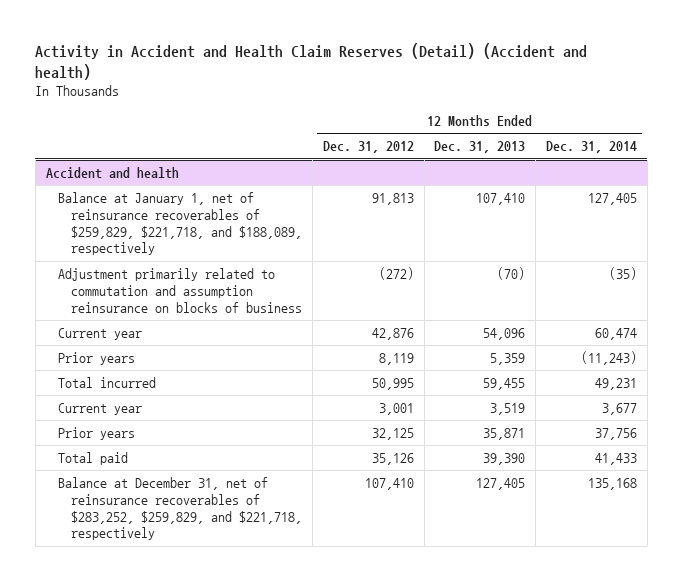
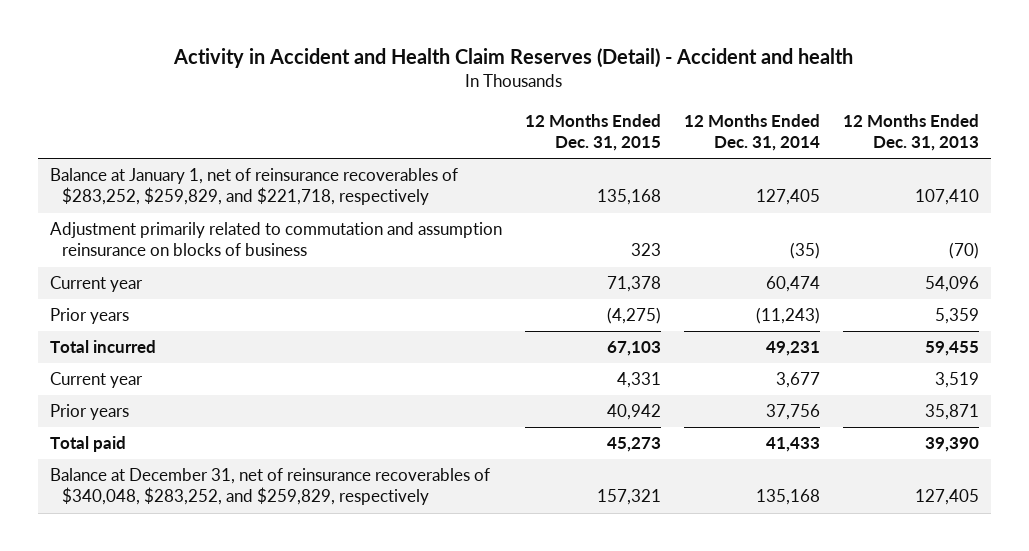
[35,42,588,80] Activity in Accident and Health Claim Reserves (Detail) (Accident and health) -> [173,48,854,69] Activity in Accident and Health Claim Reserves (Detail) - Accident and health
[322,141,414,154] Dec. 31, 2012 -> none
none -> [524,113,661,151] 12 Months Ended Dec. 31, 2015
[45,166,179,179] Accident and health -> none
[58,191,302,256] Balance at January 1, net of reinsurance recoverables of $259,829, $221,718, and $188,089, respectively -> [49,168,458,206] Balance at January 1, net of reinsurance recoverables of $283,252, $259,829, and $221,718, respectively
[58,476,302,541] Balance at December 31, net of reinsurance recoverables of $283,252, $259,829, and $221,718, respectively -> [49,468,490,506] Balance at December 31, net of reinsurance recoverables of $340,048, $283,252, and $259,829, respectively

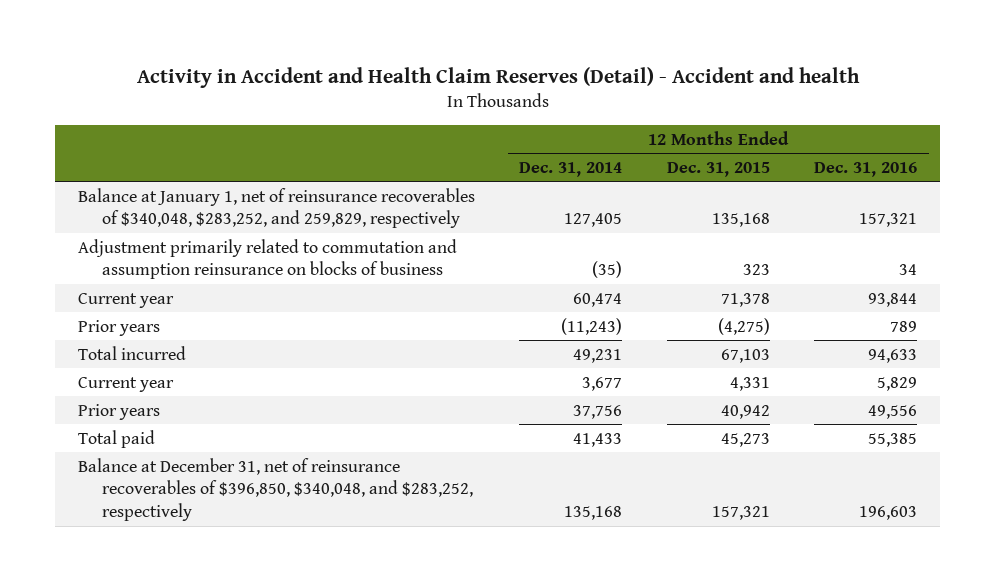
[843,113,980,151] 12 Months Ended Dec. 31, 2013 -> none
none -> [814,161,918,177] Dec. 31, 2016
[49,168,458,206] Balance at January 1, net of reinsurance recoverables of $283,252, $259,829, and $221,718, respectively -> [77,187,475,229] Balance at January 1, net of reinsurance recoverables of $340,048, $283,252, and 259,829, respectively
[49,468,490,506] Balance at December 31, net of reinsurance recoverables of $340,048, $283,252, and $259,829, respectively -> [77,457,473,522] Balance at December 31, net of reinsurance recoverables of $396,850, $340,048, and $283,252, respectively

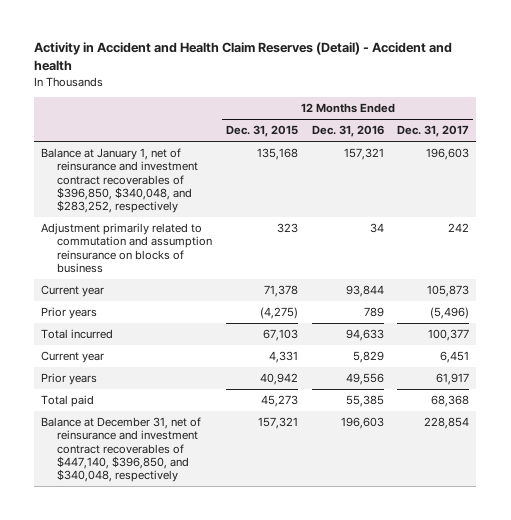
[519,161,623,177] Dec. 31, 2014 -> none
none -> [397,125,470,138] Dec. 31, 2017
[77,187,475,229] Balance at January 1, net of reinsurance recoverables of $340,048, $283,252, and 259,829, respectively -> [41,148,198,214] Balance at January 1, net of reinsurance and investment contract recoverables of $396,850, $340,048, and $283,252, respectively
[77,457,473,522] Balance at December 31, net of reinsurance recoverables of $396,850, $340,048, and $283,252, respectively -> [41,417,202,483] Balance at December 31, net of reinsurance and investment contract recoverables of $447,140, $396,850, and $340,048, respectively

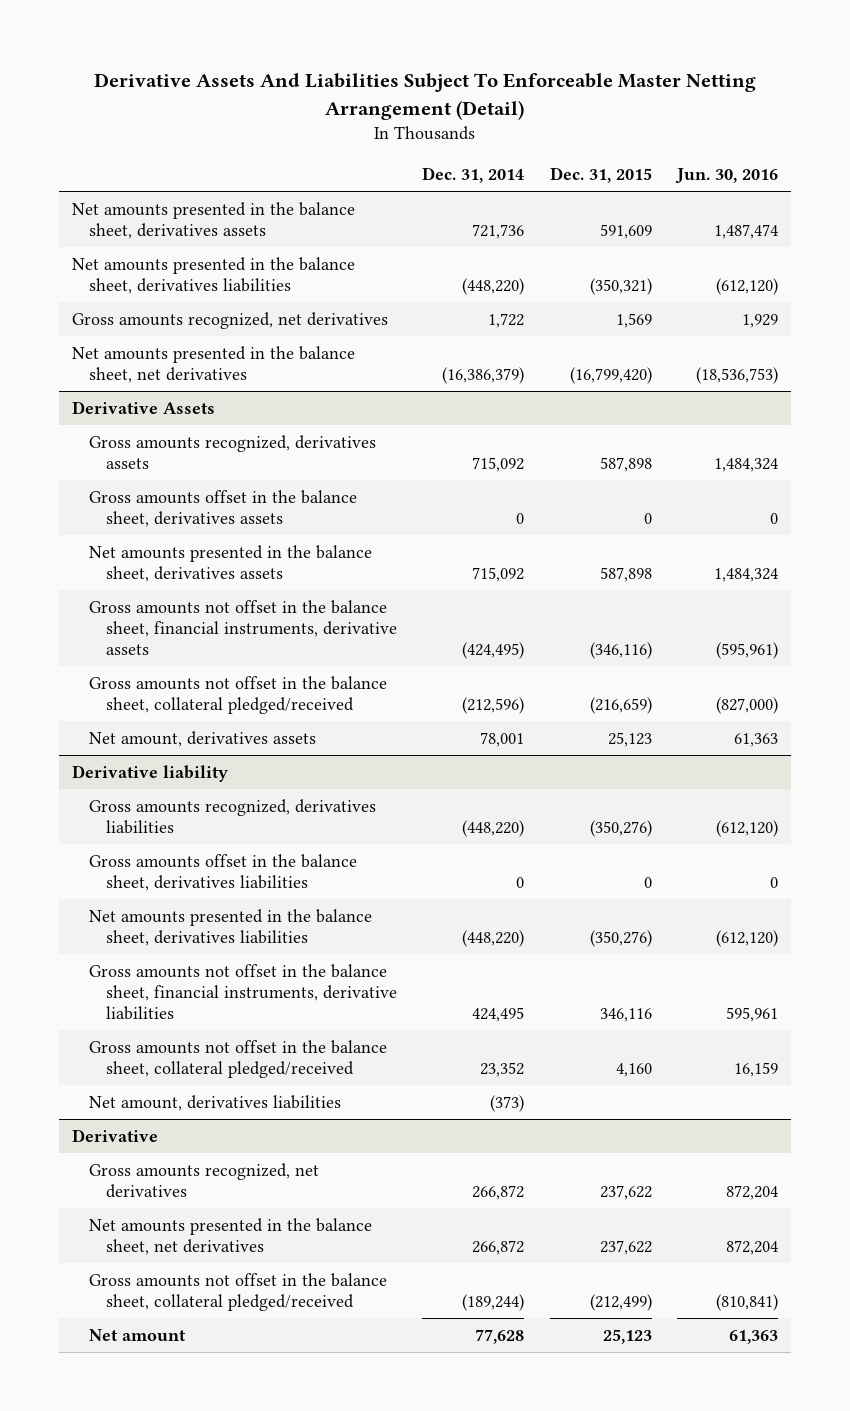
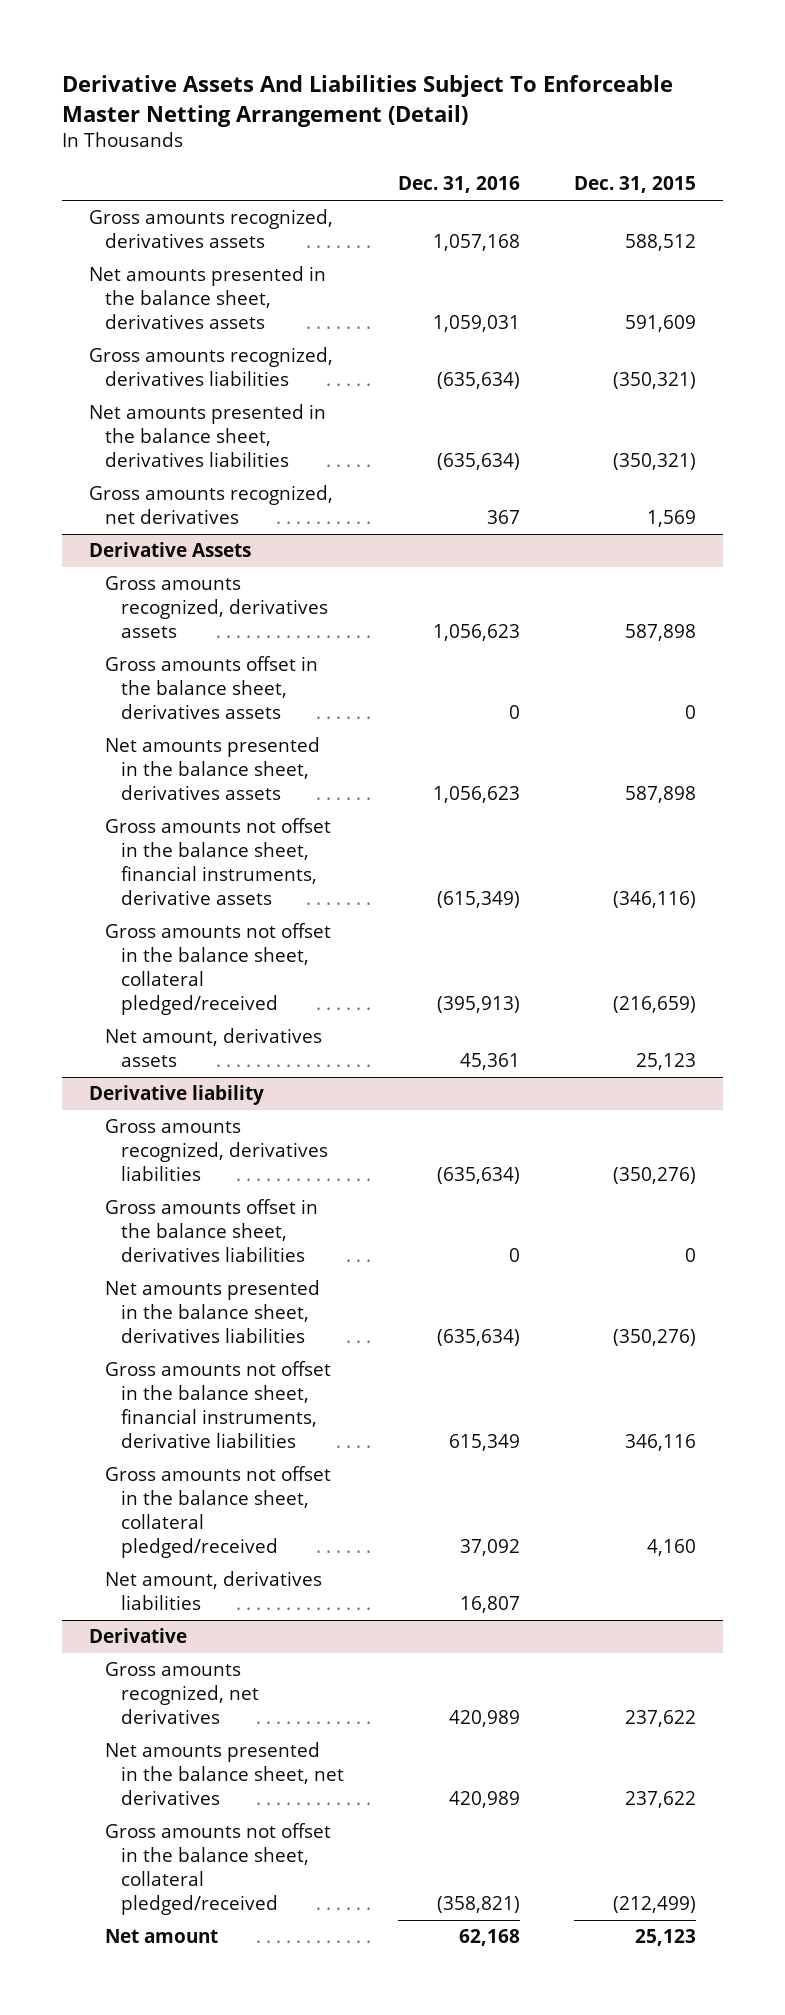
[422,167,525,184] Dec. 31, 2014 -> none
[674,168,778,185] Jun. 30, 2016 -> none
none -> [397,176,520,194] Dec. 31, 2016
none -> [89,209,334,249] Gross amounts recognized, derivatives assets
none -> [89,347,334,387] Gross amounts recognized, derivatives liabilities
[71,345,355,384] Net amounts presented in the balance sheet, net derivatives -> none

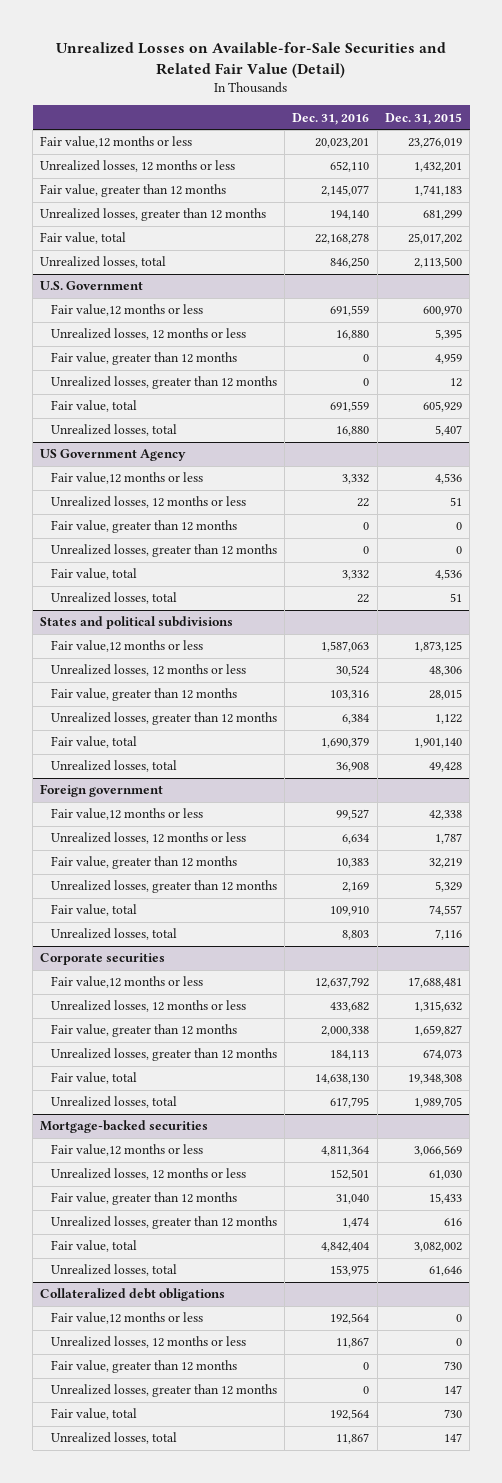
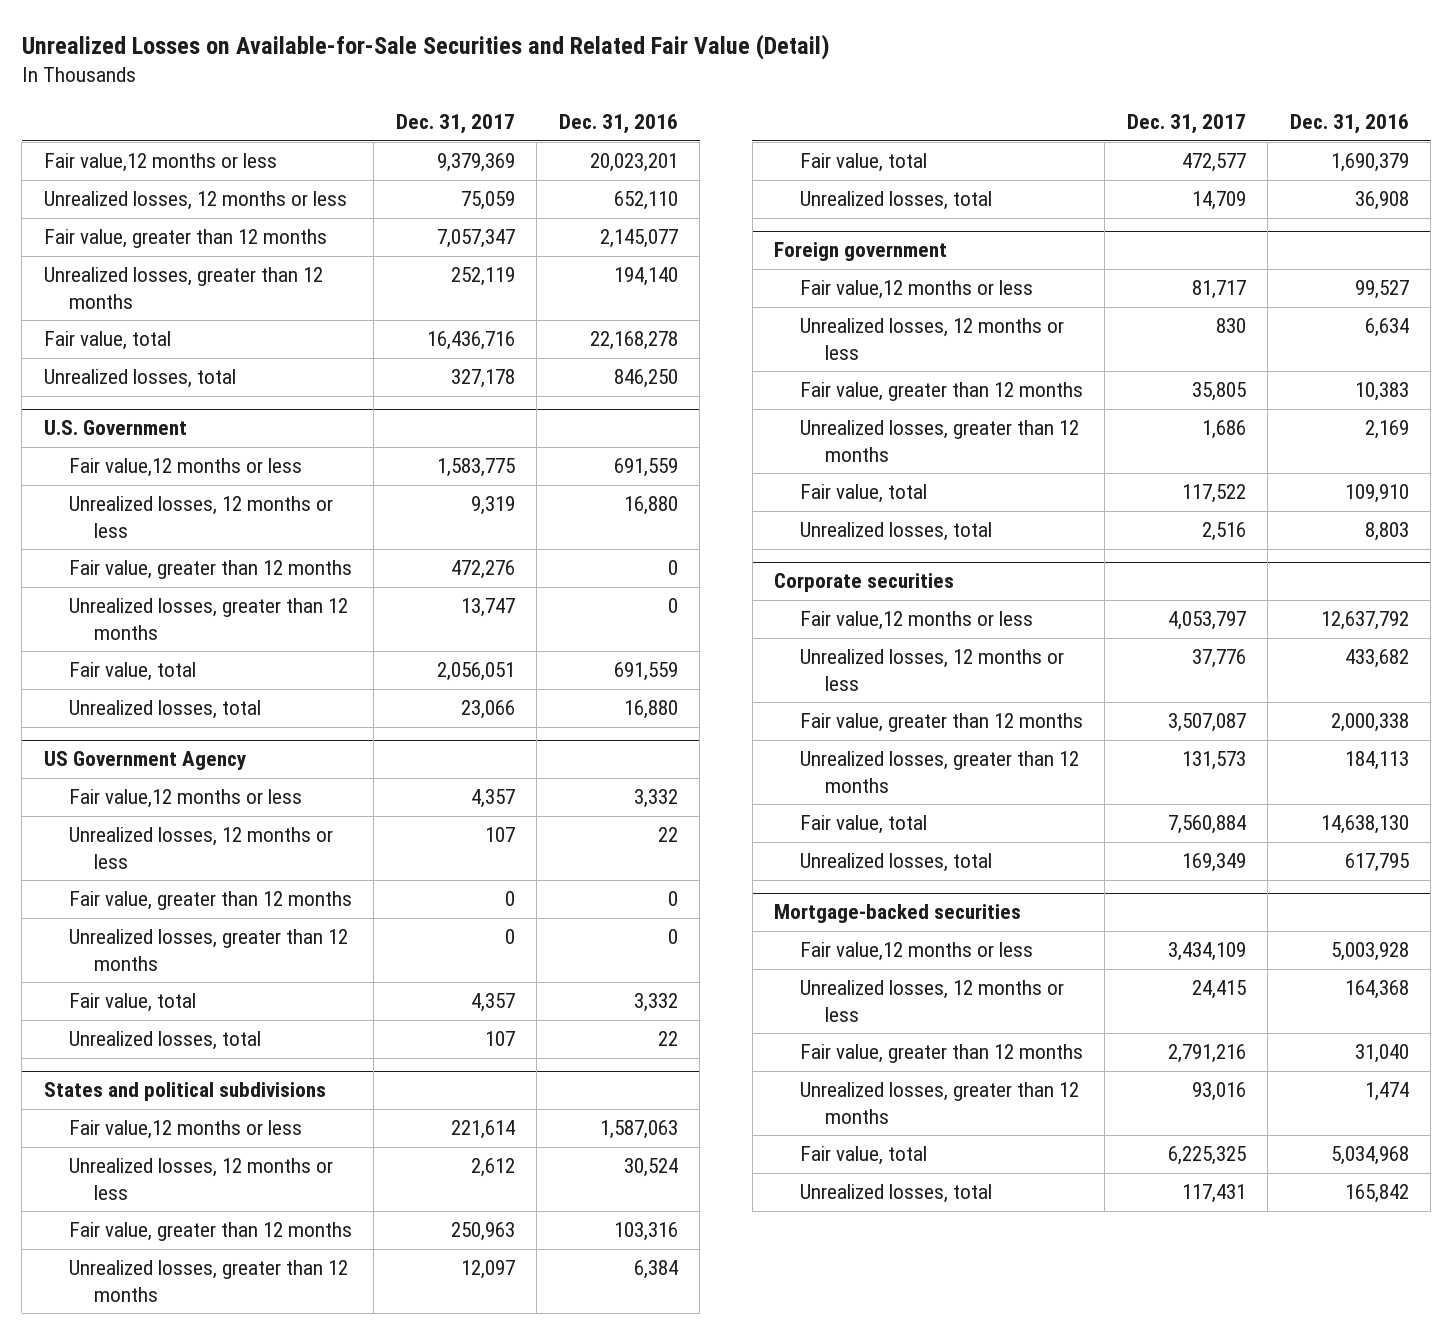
[384,112,462,125] Dec. 31, 2015 -> none
none -> [395,114,515,135] Dec. 31, 2017
[321,1146,370,1157] 4,811,364 -> [1330,942,1409,962] 5,003,928
[330,1169,370,1181] 152,501 -> [1344,980,1409,1000] 164,368
[40,1288,226,1302] Collateralized debt obligations -> none
[50,1312,203,1325] Fair value,12 months or less -> none
[50,1336,246,1349] Unrealized losses, 12 months or less -> none
[50,1360,237,1374] Fair value, greater than 12 months -> none
[50,1384,277,1398] Unrealized losses, greater than 12 months -> none
[50,1408,137,1421] Fair value, total -> none
[50,1432,177,1445] Unrealized losses, total -> none
[321,1242,370,1253] 4,842,404 -> [1330,1146,1409,1166] 5,034,968
[330,1265,370,1277] 153,975 -> [1344,1184,1409,1204] 165,842

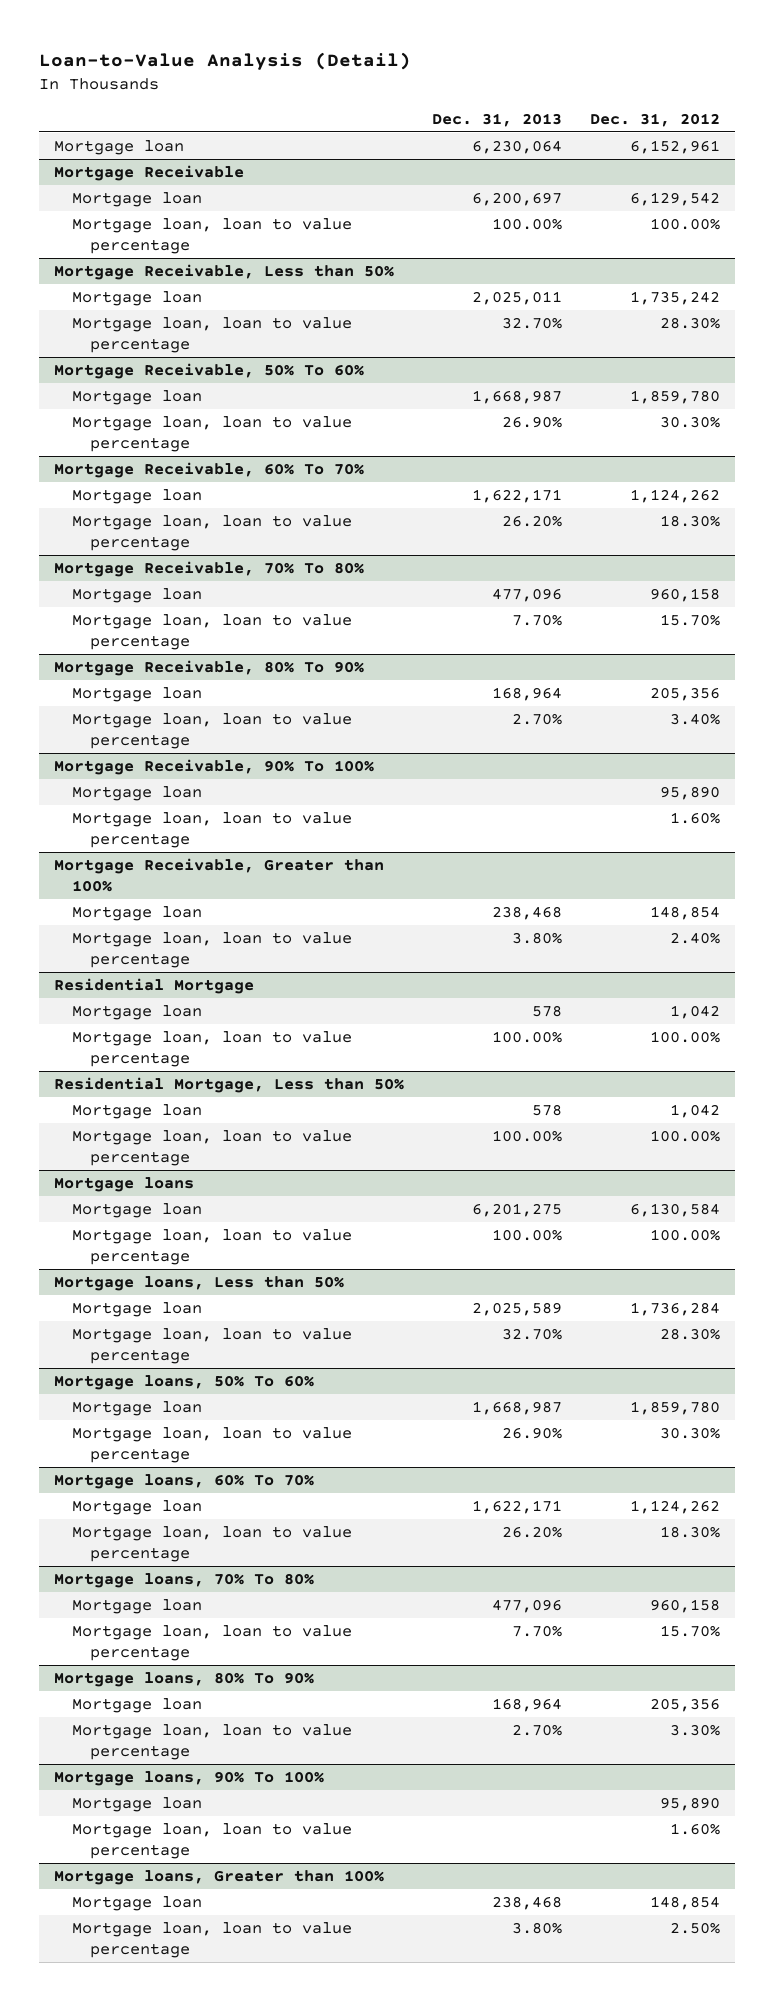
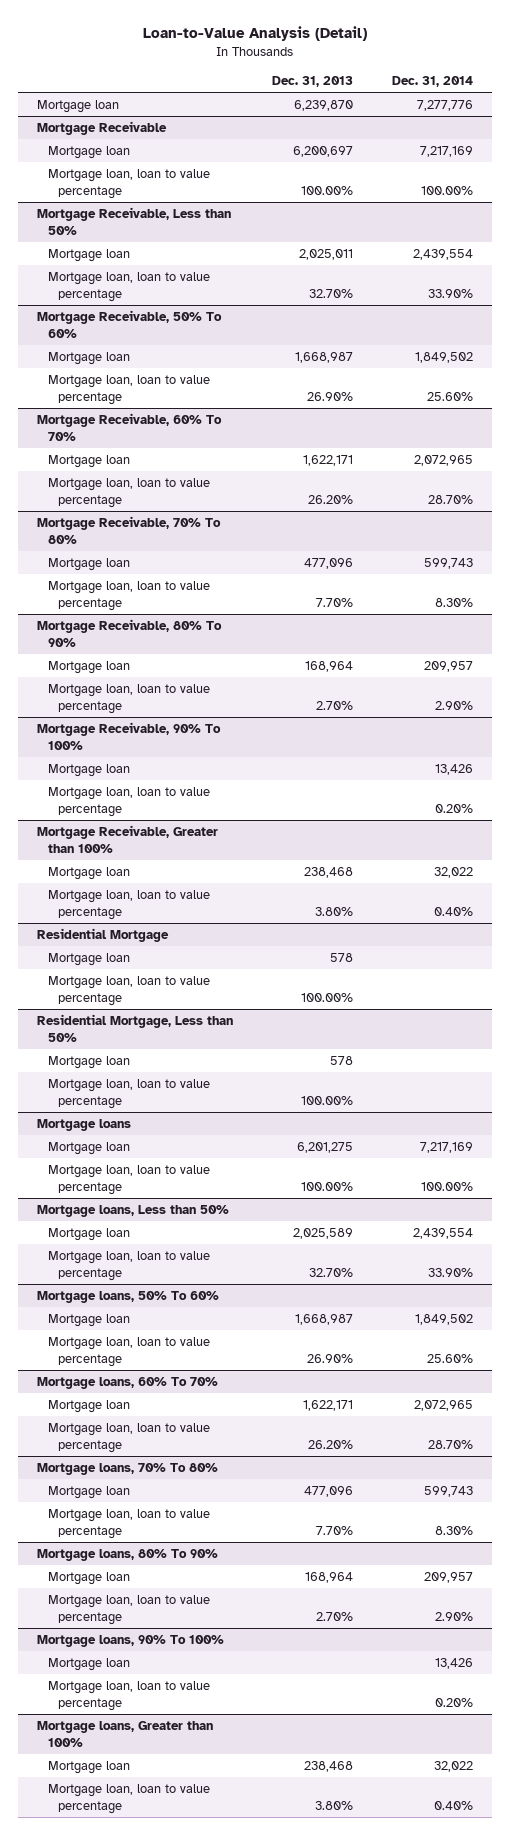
[590,112,721,127] Dec. 31, 2012 -> none
none -> [391,76,473,88] Dec. 31, 2014
[472,139,563,154] 6,230,064 -> [294,100,354,112] 6,239,870

